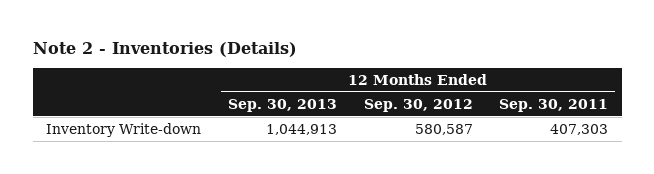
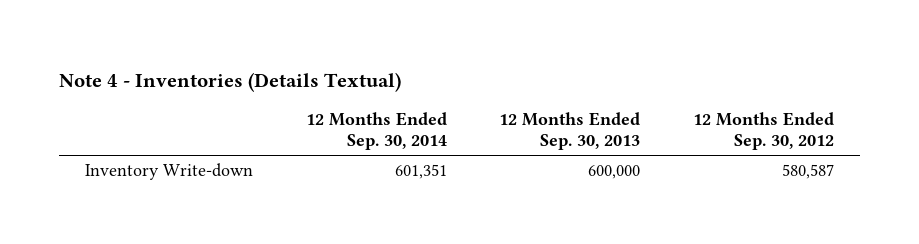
[32,42,297,58] Note 2 - Inventories (Details) -> [59,71,402,92] Note 4 - Inventories (Details Textual)
[499,98,609,112] Sep. 30, 2011 -> none
none -> [305,112,447,151] 12 Months Ended Sep. 30, 2014
[265,123,337,135] 1,044,913 -> [588,165,641,180] 600,000

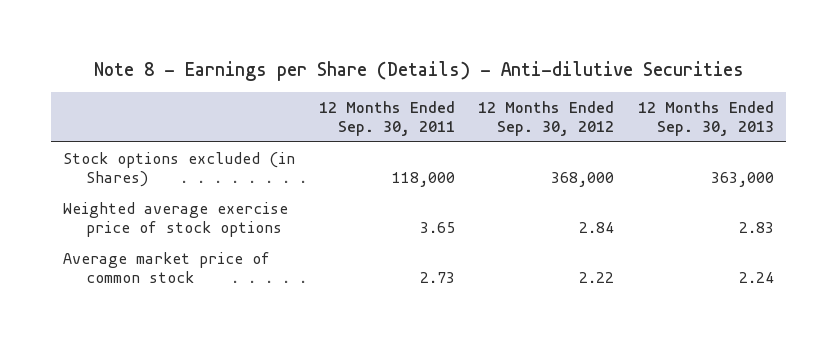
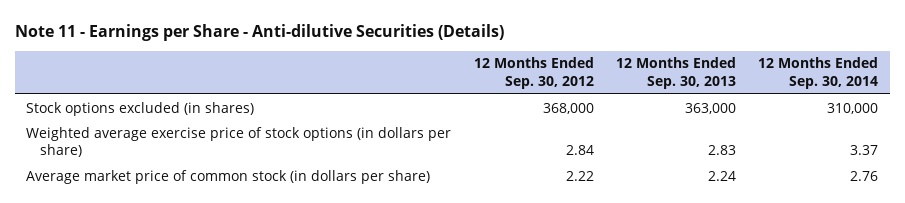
[93,61,744,82] Note 8 - Earnings per Share (Details) - Anti-dilutive Securities -> [15,23,505,41] Note 11 - Earnings per Share - Anti-dilutive Securities (Details)
[318,100,455,136] 12 Months Ended Sep. 30, 2011 -> none
none -> [758,57,879,89] 12 Months Ended Sep. 30, 2014
[63,151,296,187] Stock options excluded (in Shares) -> [26,101,255,116] Stock options excluded (in shares)
[63,201,289,237] Weighted average exercise price of stock options -> [26,126,452,158] Weighted average exercise price of stock options (in dollars per share)
[63,251,271,283] Average market price of common stock -> [26,169,431,184] Average market price of common stock (in dollars per share)

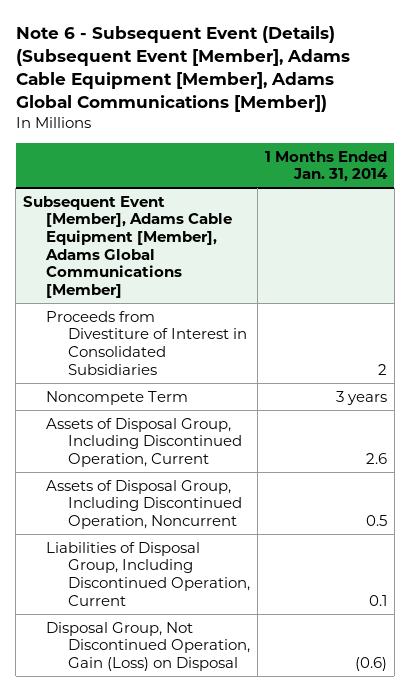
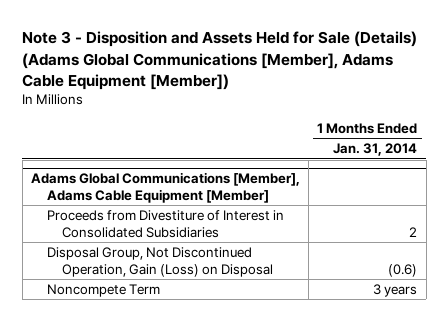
[15,25,350,113] Note 6 - Subsequent Event (Details) (Subsequent Event [Member], Adams Cable Equipment [Member], Adams Global Communications [Member]) -> [22,31,418,90] Note 3 - Disposition and Assets Held for Sale (Details) (Adams Global Communications [Member], Adams Cable Equipment [Member])
[23,195,232,299] Subsequent Event [Member], Adams Cable Equipment [Member], Adams Global Communications [Member] -> [31,172,301,204] Adams Global Communications [Member], Adams Cable Equipment [Member]
[45,390,188,405] Noncompete Term -> none
[45,417,243,468] Assets of Disposal Group, Including Discontinued Operation, Current -> none
[45,479,243,530] Assets of Disposal Group, Including Discontinued Operation, Noncurrent -> none
[45,541,251,606] Liabilities of Disposal Group, Including Discontinued Operation, Current -> none
none -> [46,284,160,298] Noncompete Term

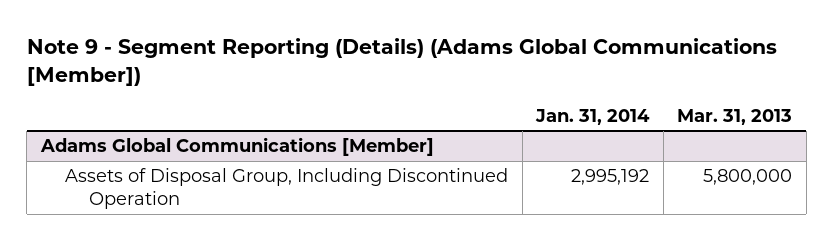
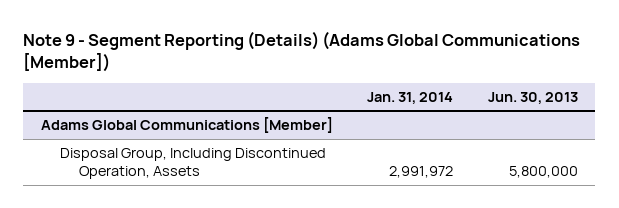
[677,108,793,125] Mar. 31, 2013 -> none
none -> [487,91,578,104] Jun. 30, 2013
[64,168,508,209] Assets of Disposal Group, Including Discontinued Operation -> [60,148,327,179] Disposal Group, Including Discontinued Operation, Assets
[571,169,650,186] 2,995,192 -> [389,165,454,178] 2,991,972

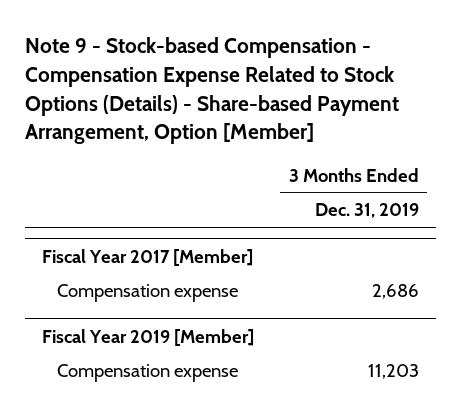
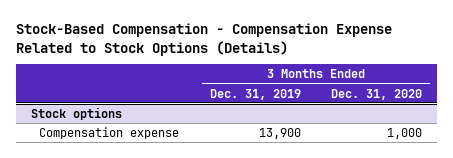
[24,37,399,145] Note 9 - Stock-based Compensation - Compensation Expense Related to Stock Options (Details) - Share-based Payment Arrangement, Option [Member] -> [15,23,392,56] Stock-Based Compensation - Compensation Expense Related to Stock Options (Details)
none -> [331,88,423,100] Dec. 31, 2020
[42,328,255,346] Fiscal Year 2019 [Member] -> none
[56,363,238,382] Compensation expense -> none
[42,248,254,266] Fiscal Year 2017 [Member] -> [30,106,122,120] Stock options
[371,283,419,299] 2,686 -> [258,127,301,139] 13,900

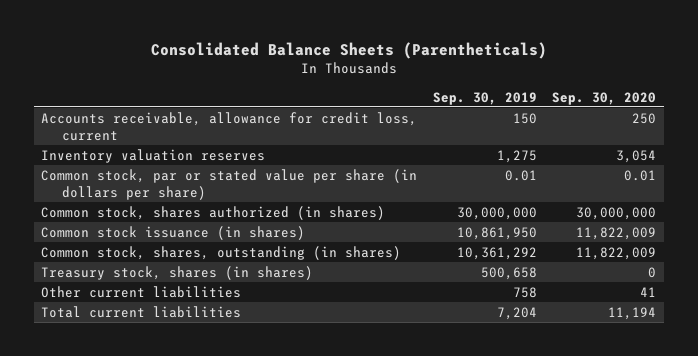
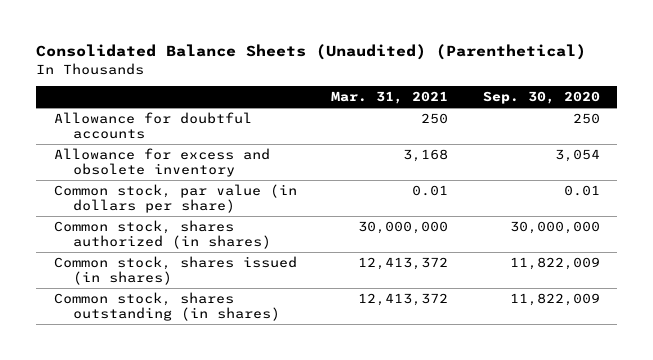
[150,41,547,59] Consolidated Balance Sheets (Parentheticals) -> [36,44,587,61] Consolidated Balance Sheets (Unaudited) (Parenthetical)
[432,91,537,105] Sep. 30, 2019 -> none
none -> [331,91,449,105] Mar. 31, 2021
[41,111,418,141] Accounts receivable, allowance for credit loss, current -> [53,111,252,140] Allowance for doubtful accounts
[41,148,266,163] Inventory valuation reserves -> [53,147,270,178] Allowance for excess and obsolete inventory
[41,168,418,200] Common stock, par or stated value per share (in dollars per share) -> [53,183,297,214] Common stock, par value (in dollars per share)
[41,265,314,280] Treasury stock, shares (in shares) -> none
[41,285,242,298] Other current liabilities -> none
[41,305,242,318] Total current liabilities -> none
[41,225,306,240] Common stock issuance (in shares) -> [53,255,297,286] Common stock, shares issued (in shares)
[41,245,402,260] Common stock, shares, outstanding (in shares) -> [53,291,281,322] Common stock, shares outstanding (in shares)

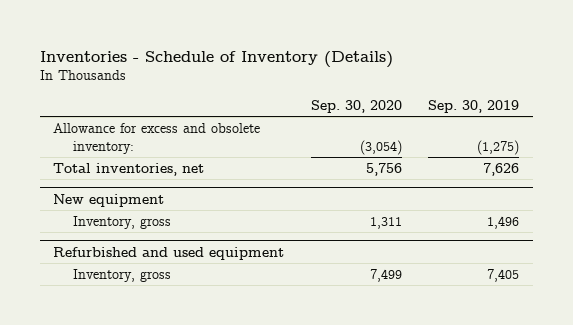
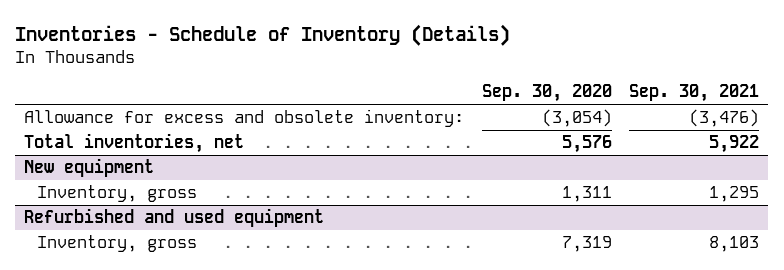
[428,100,520,114] Sep. 30, 2019 -> none
none -> [629,84,760,103] Sep. 30, 2021
[365,162,402,176] 5,756 -> [561,135,612,154] 5,576
[369,268,402,282] 7,499 -> [561,236,612,253] 7,319

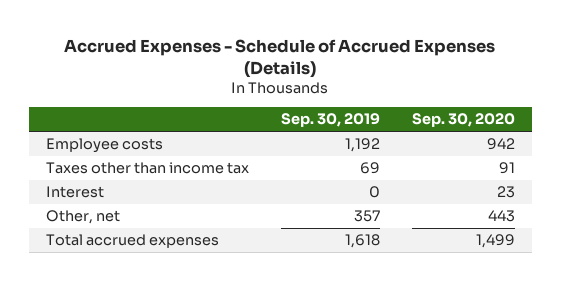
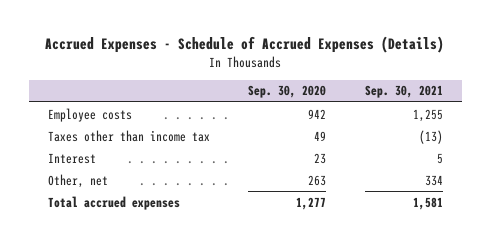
[280,113,380,128] Sep. 30, 2019 -> none
none -> [364,85,443,99] Sep. 30, 2021
[499,162,516,175] 91 -> [314,130,327,141] 49
[488,210,516,223] 443 -> [308,174,327,186] 263
[476,234,516,249] 1,499 -> [296,196,327,210] 1,277

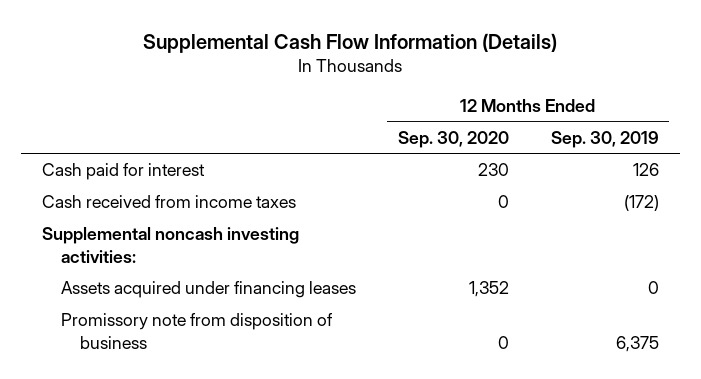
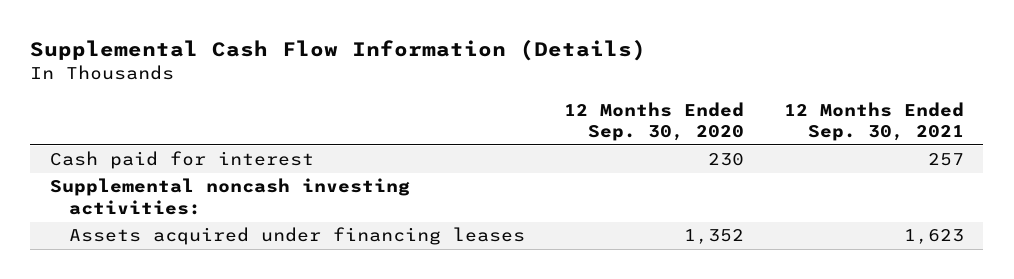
[550,130,659,148] Sep. 30, 2019 -> none
none -> [783,101,964,142] 12 Months Ended Sep. 30, 2021
[42,195,297,209] Cash received from income taxes -> none
[60,313,333,349] Promissory note from disposition of business -> none

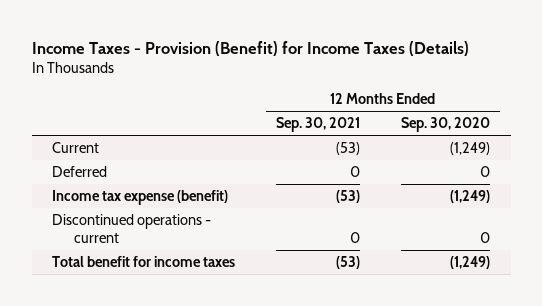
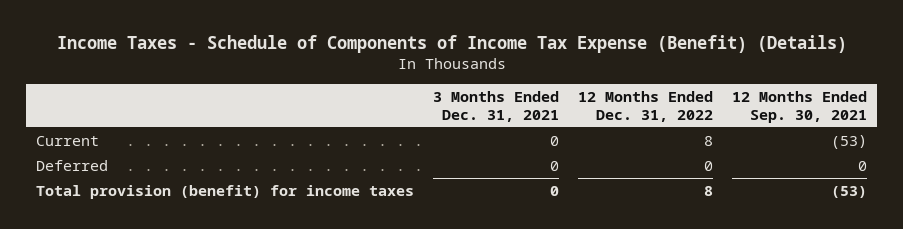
[31,40,469,56] Income Taxes - Provision (Benefit) for Income Taxes (Details) -> [56,35,847,54] Income Taxes - Schedule of Components of Income Tax Expense (Benefit) (Details)
[401,117,491,133] Sep. 30, 2020 -> none
none -> [432,91,559,122] 3 Months Ended Dec. 31, 2021
none -> [578,91,714,122] 12 Months Ended Dec. 31, 2022
[52,213,212,244] Discontinued operations - current -> none
[52,255,236,267] Total benefit for income taxes -> none
[52,189,229,205] Income tax expense (benefit) -> [35,184,414,199] Total provision (benefit) for income taxes

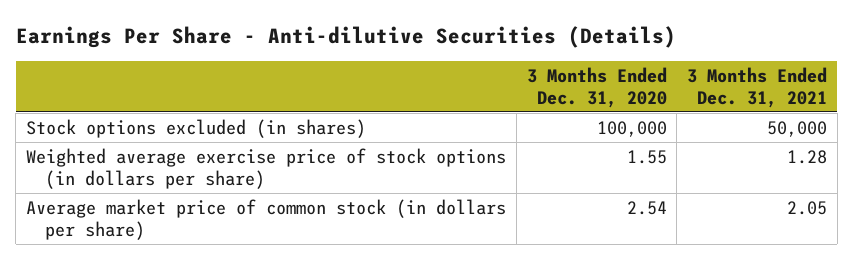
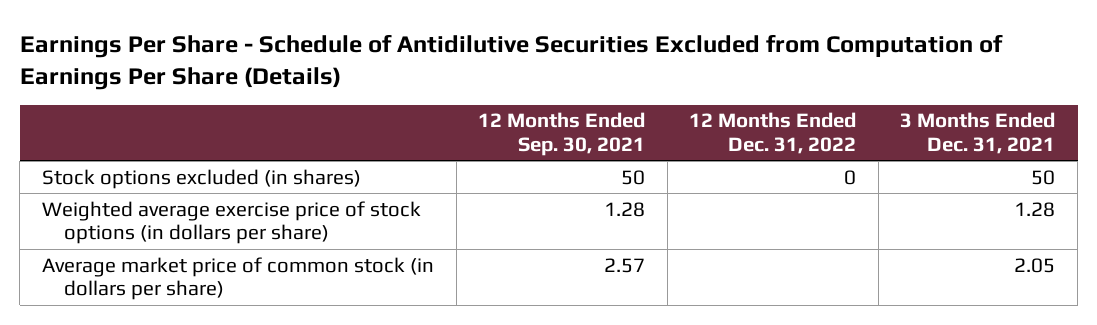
[15,26,676,49] Earnings Per Share - Anti-dilutive Securities (Details) -> [19,33,1003,91] Earnings Per Share - Schedule of Antidilutive Securities Excluded from Computation of Earnings Per Share (Details)
[526,66,667,108] 3 Months Ended Dec. 31, 2020 -> none
none -> [478,112,646,157] 12 Months Ended Sep. 30, 2021
none -> [689,112,857,155] 12 Months Ended Dec. 31, 2022
[767,120,828,137] 50,000 -> [1031,169,1056,185] 50

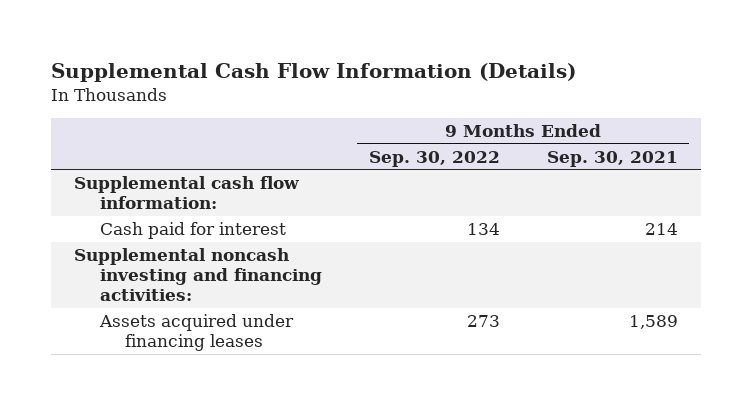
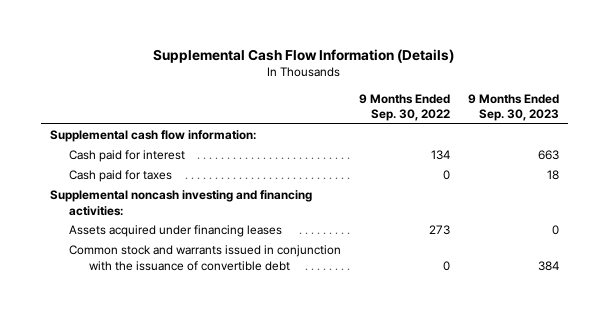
[546,150,678,167] Sep. 30, 2021 -> none
none -> [467,93,559,122] 9 Months Ended Sep. 30, 2023
none -> [69,170,173,183] Cash paid for taxes
none -> [69,245,342,271] Common stock and warrants issued in conjunction with the issuance of convertible debt

